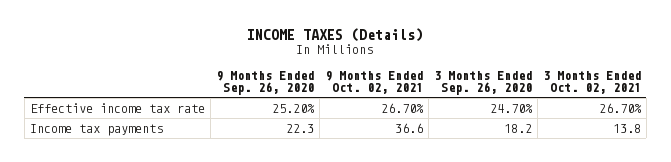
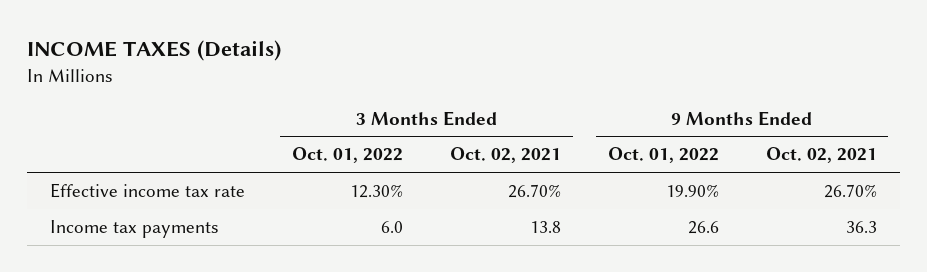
[215,70,314,96] 9 Months Ended Sep. 26, 2020 -> none
[433,70,532,96] 3 Months Ended Sep. 26, 2020 -> none
none -> [292,147,404,164] Oct. 01, 2022
none -> [607,147,719,164] Oct. 01, 2022
[394,122,423,133] 36.6 -> [845,221,877,234] 36.3

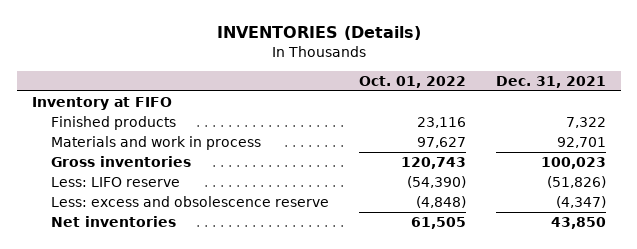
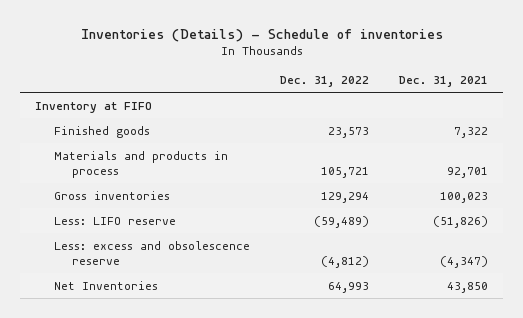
[216,26,421,41] INVENTORIES (Details) -> [80,28,443,42] Inventories (Details) - Schedule of inventories
[359,75,467,88] Oct. 01, 2022 -> none
none -> [279,76,369,88] Dec. 31, 2022
[51,115,177,130] Finished products -> [53,125,150,138] Finished goods
[51,135,262,150] Materials and work in process -> [53,150,228,179] Materials and products in process
[51,215,177,227] Net inventories -> [53,280,158,290] Net Inventories

